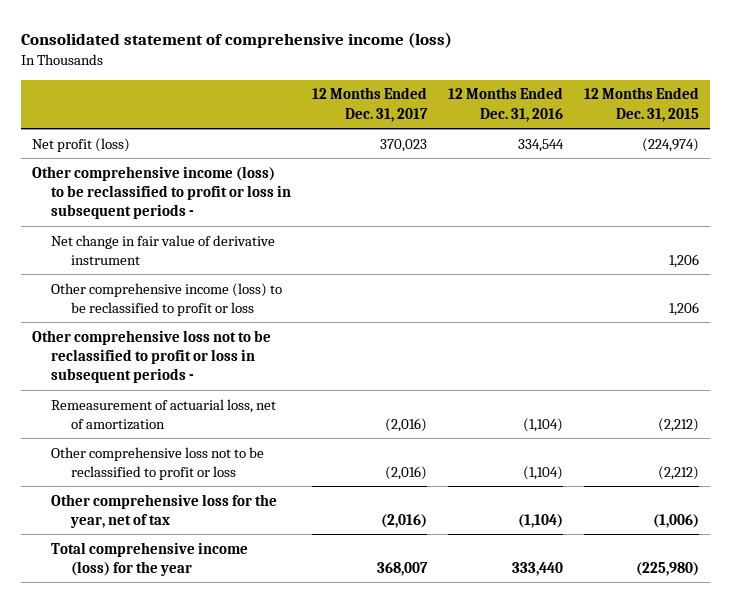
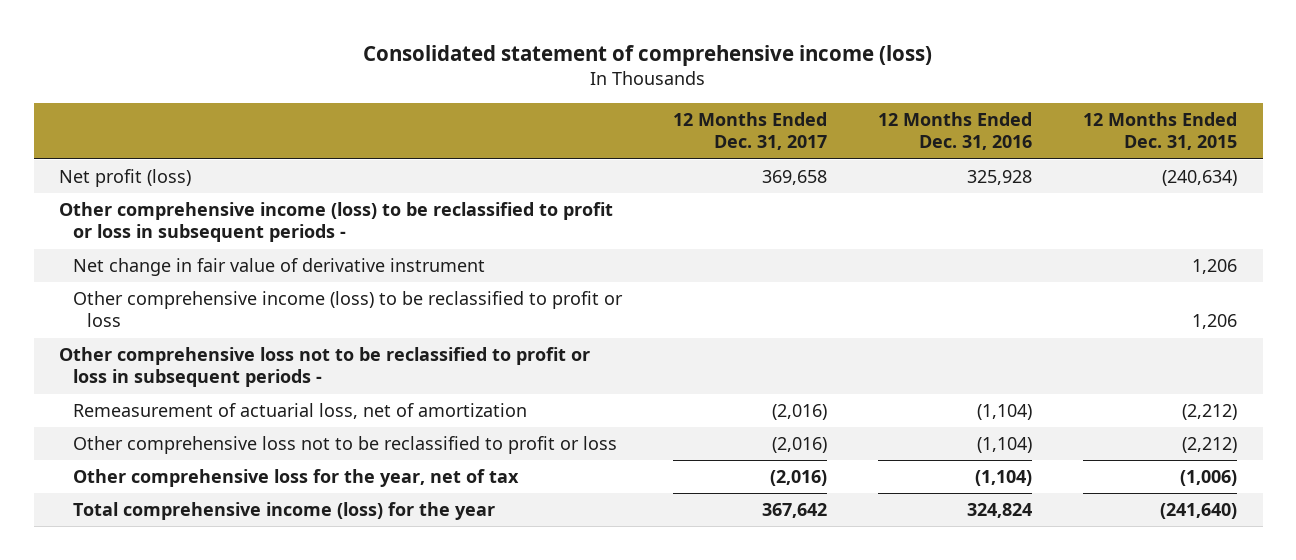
[380,138,428,152] 370,023 -> [762,170,828,186] 369,658
[518,138,565,152] 334,544 -> [967,170,1033,186] 325,928
[642,137,700,152] (224,974) -> [1162,170,1238,187] (240,634)
[377,562,429,577] 368,007 -> [762,503,828,519] 367,642
[512,562,564,577] 333,440 -> [967,503,1033,519] 324,824
[636,562,700,577] (225,980) -> [1160,503,1238,520] (241,640)

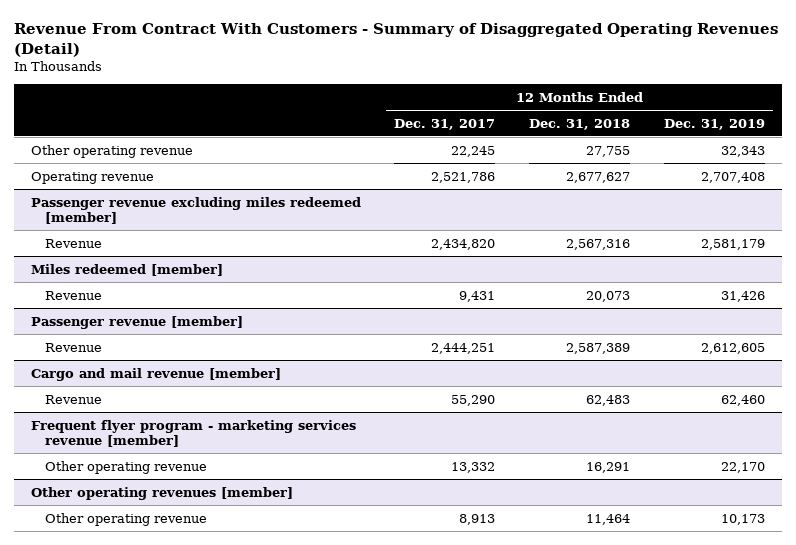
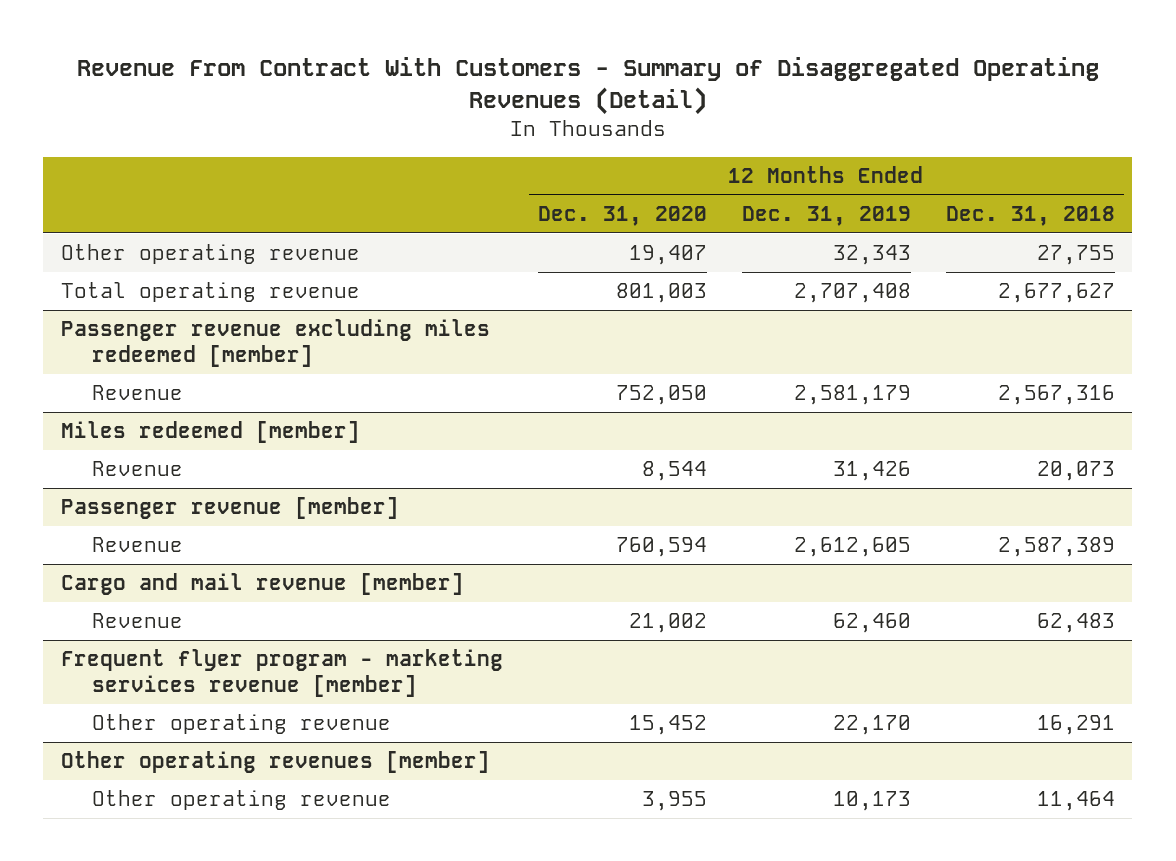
[394,118,496,130] Dec. 31, 2017 -> none
none -> [537,206,707,227] Dec. 31, 2020
[30,171,154,184] Operating revenue -> [60,282,360,303] Total operating revenue

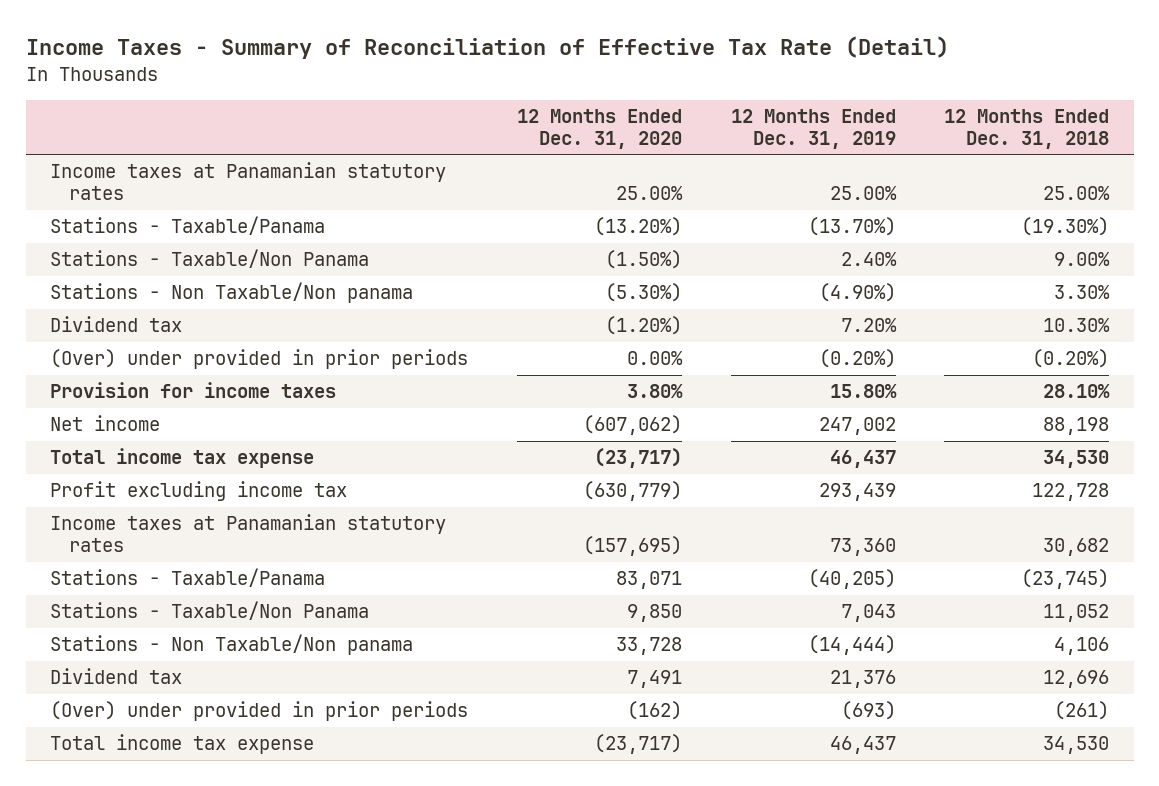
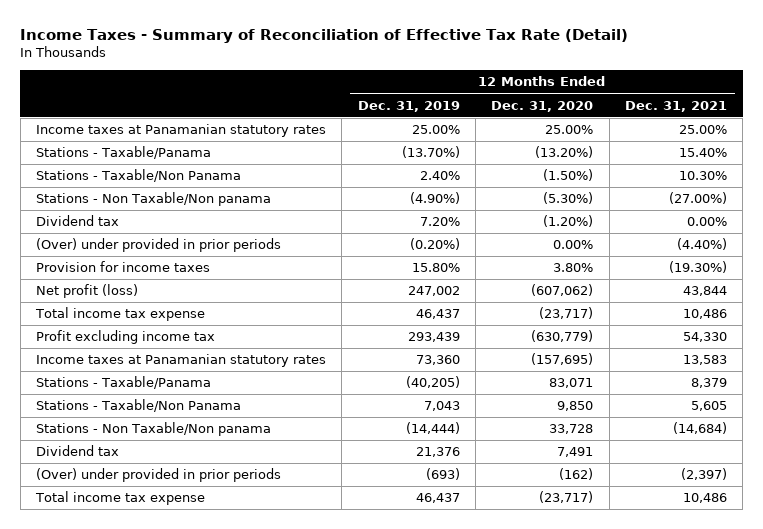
[944,108,1110,149] 12 Months Ended Dec. 31, 2018 -> none
none -> [625,100,728,112] Dec. 31, 2021
[50,415,161,432] Net income -> [36,284,139,299] Net profit (loss)

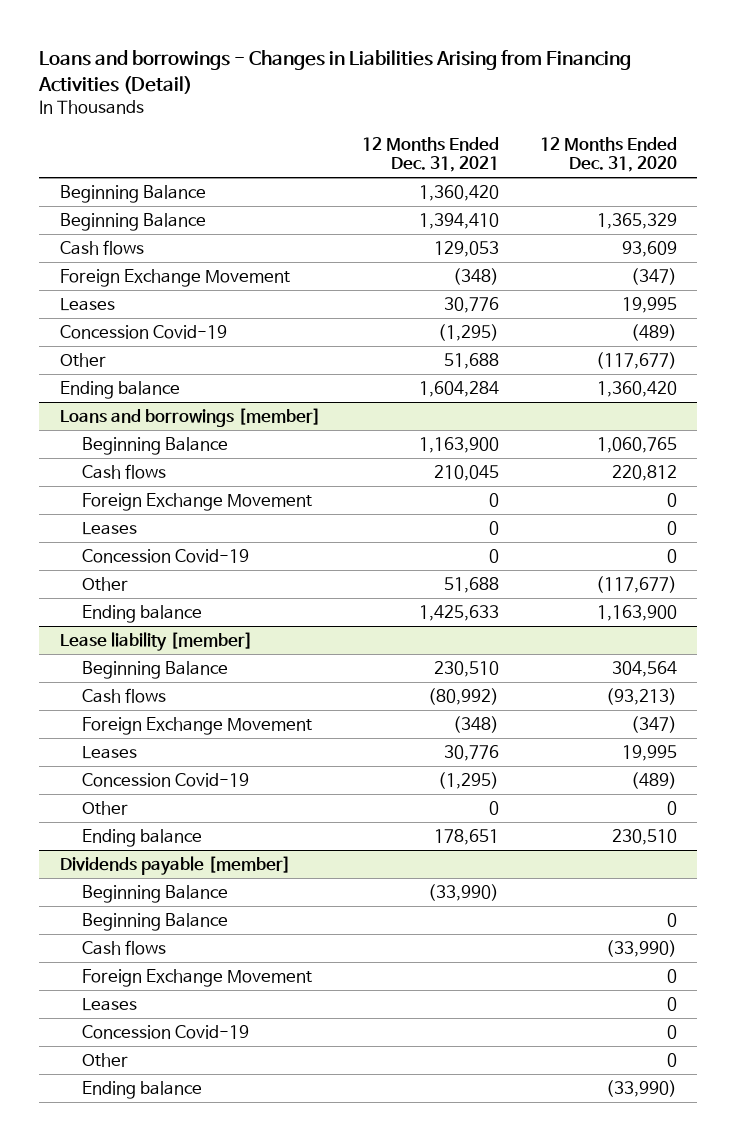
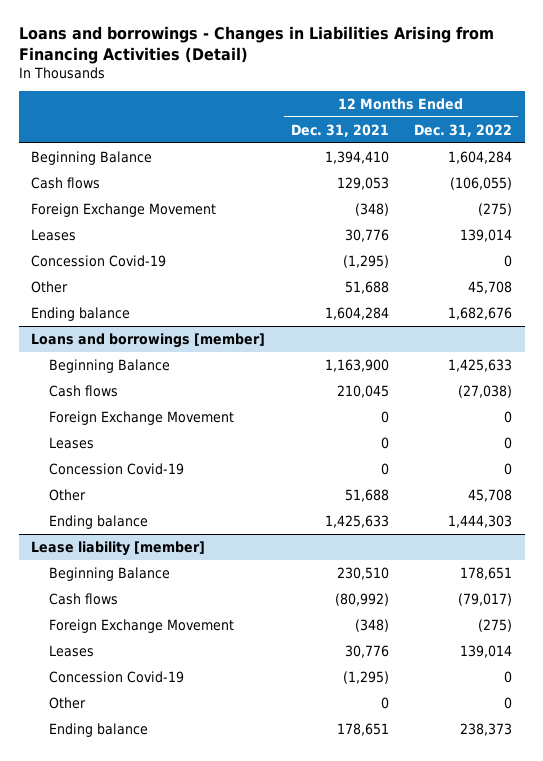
[539,136,677,173] 12 Months Ended Dec. 31, 2020 -> none
none -> [414,123,513,137] Dec. 31, 2022
[59,185,206,204] Beginning Balance -> none
[59,856,291,876] Dividends payable [member] -> none
[82,885,229,904] Beginning Balance -> none
[82,913,229,932] Beginning Balance -> none
[82,940,167,956] Cash flows -> none
[82,969,313,988] Foreign Exchange Movement -> none
[82,998,138,1012] Leases -> none
[82,1025,250,1040] Concession Covid-19 -> none
[82,1053,129,1068] Other -> none
[82,1081,203,1100] Ending balance -> none

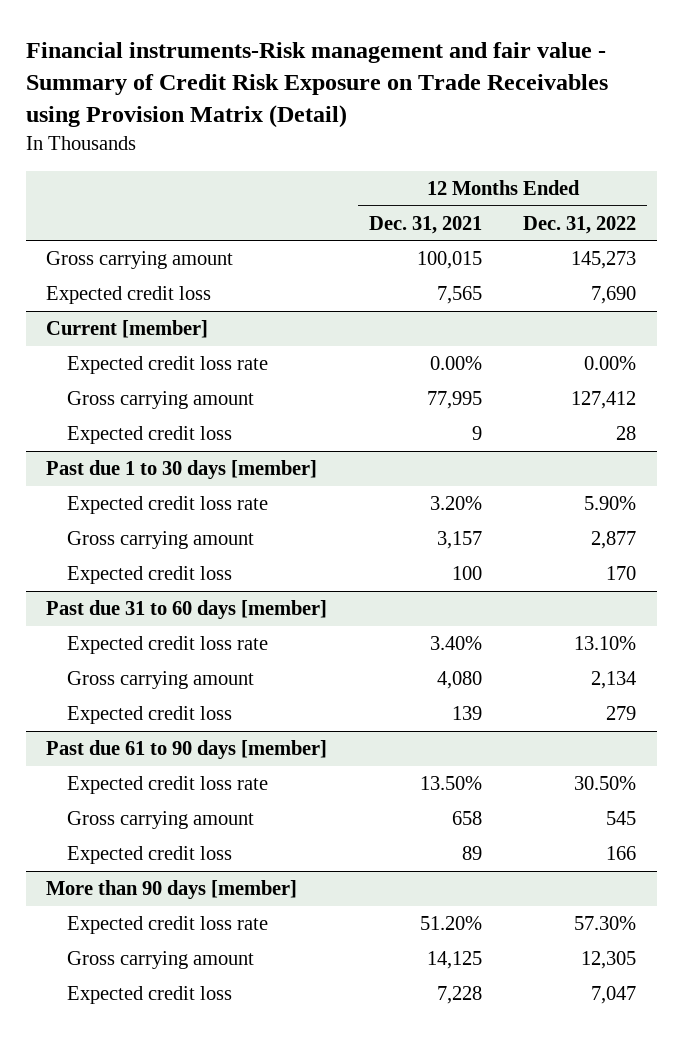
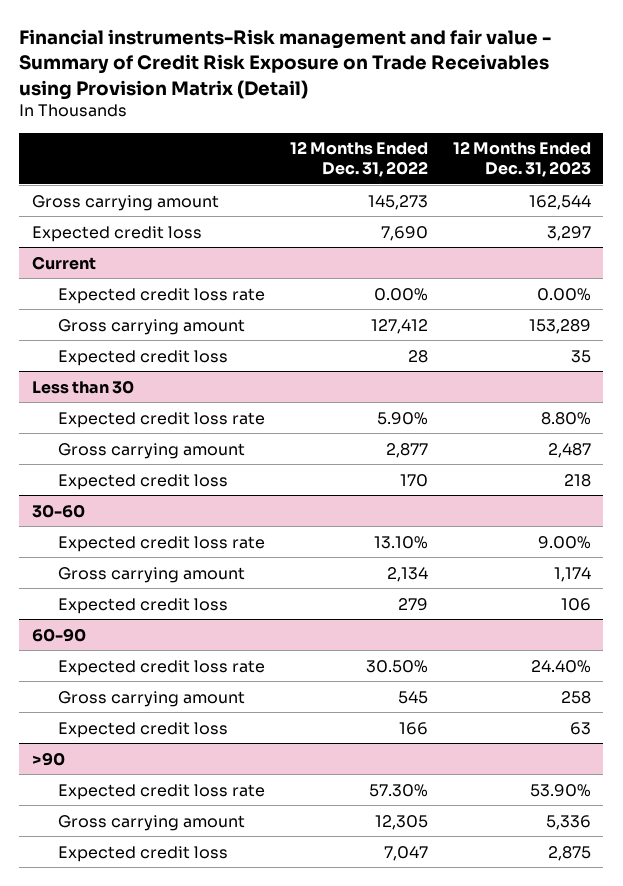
[368,215,482,234] Dec. 31, 2021 -> none
none -> [452,141,591,178] 12 Months Ended Dec. 31, 2023
[46,319,209,338] Current [member] -> [31,255,96,270] Current
[46,459,318,479] Past due 1 to 30 days [member] -> [31,379,134,394] Less than 30
[46,599,328,619] Past due 31 to 60 days [member] -> [31,503,85,518] 30-60
[46,739,328,759] Past due 61 to 90 days [member] -> [31,627,86,642] 60-90
[46,879,298,899] More than 90 days [member] -> [31,751,65,766] >90

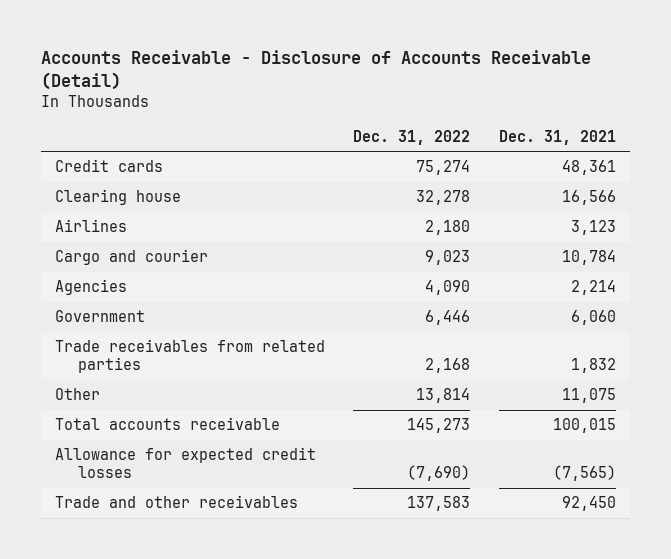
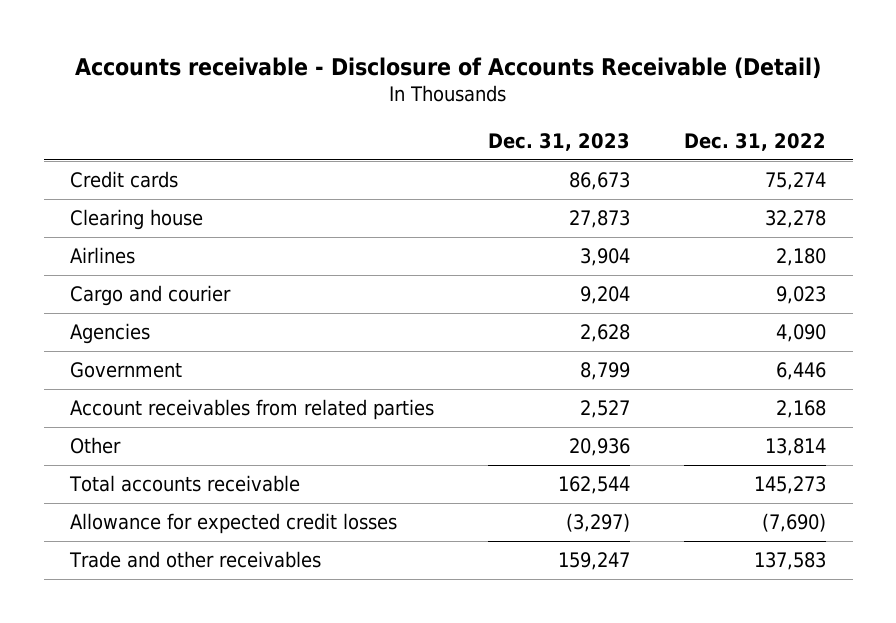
[40,49,591,90] Accounts Receivable - Disclosure of Accounts Receivable (Detail) -> [75,56,822,79] Accounts receivable - Disclosure of Accounts Receivable (Detail)
[498,130,616,146] Dec. 31, 2021 -> none
none -> [488,132,631,151] Dec. 31, 2023
[55,339,326,374] Trade receivables from related parties -> [70,399,435,421] Account receivables from related parties

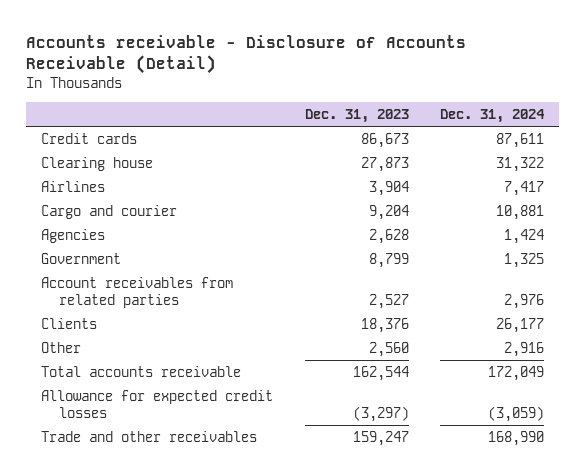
[683,132,826,151] Dec. 31, 2022 -> none
none -> [439,109,545,124] Dec. 31, 2024
none -> [41,317,98,329] Clients
[569,438,631,457] 20,936 -> [368,341,409,357] 2,560

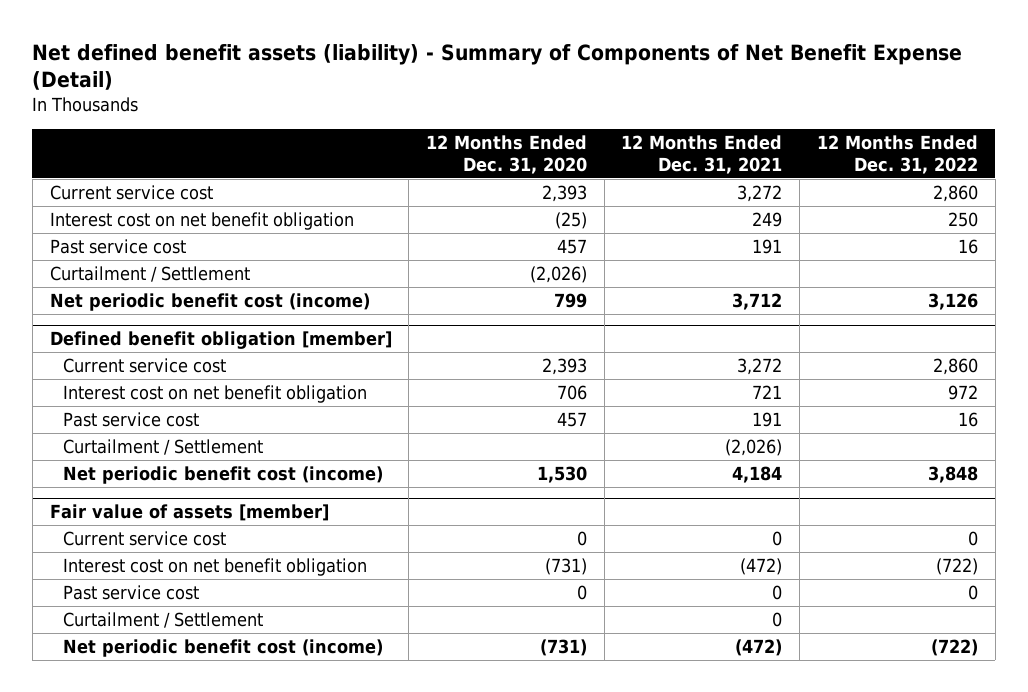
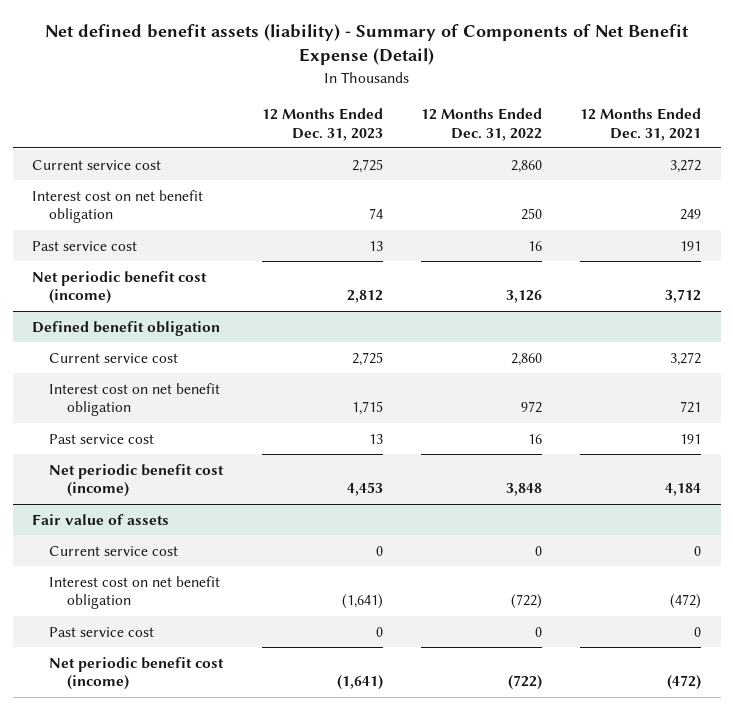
[426,134,588,174] 12 Months Ended Dec. 31, 2020 -> none
none -> [261,107,383,141] 12 Months Ended Dec. 31, 2023
[49,265,250,282] Curtailment / Settlement -> none
[49,330,392,349] Defined benefit obligation [member] -> [31,320,220,336] Defined benefit obligation
[62,438,263,455] Curtailment / Settlement -> none
[49,503,329,521] Fair value of assets [member] -> [31,513,169,525] Fair value of assets
[62,611,263,628] Curtailment / Settlement -> none

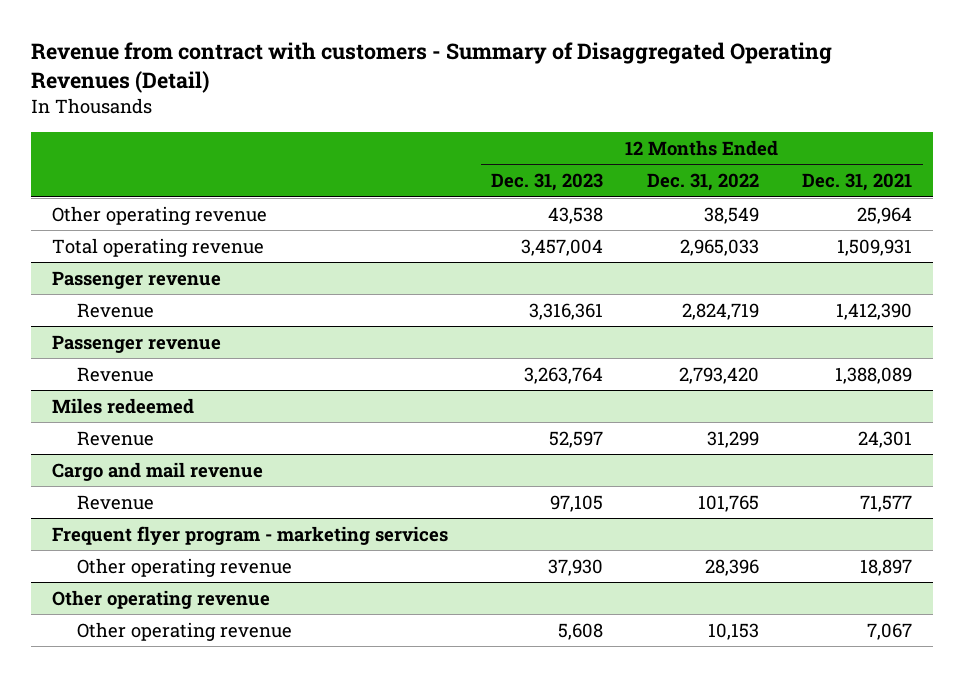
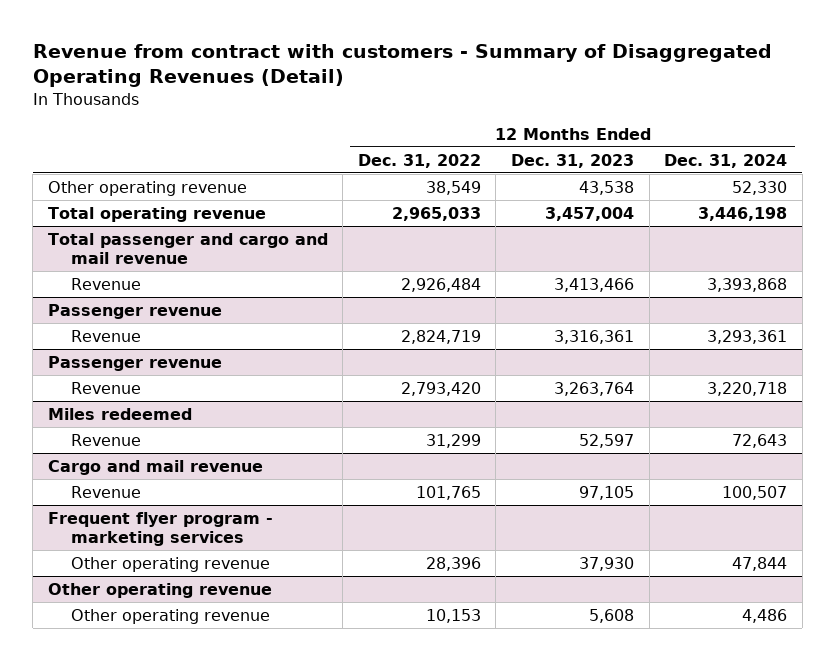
[801,173,912,192] Dec. 31, 2021 -> none
none -> [664,153,788,168] Dec. 31, 2024
none -> [47,232,328,265] Total passenger and cargo and mail revenue
none -> [71,277,142,290] Revenue

